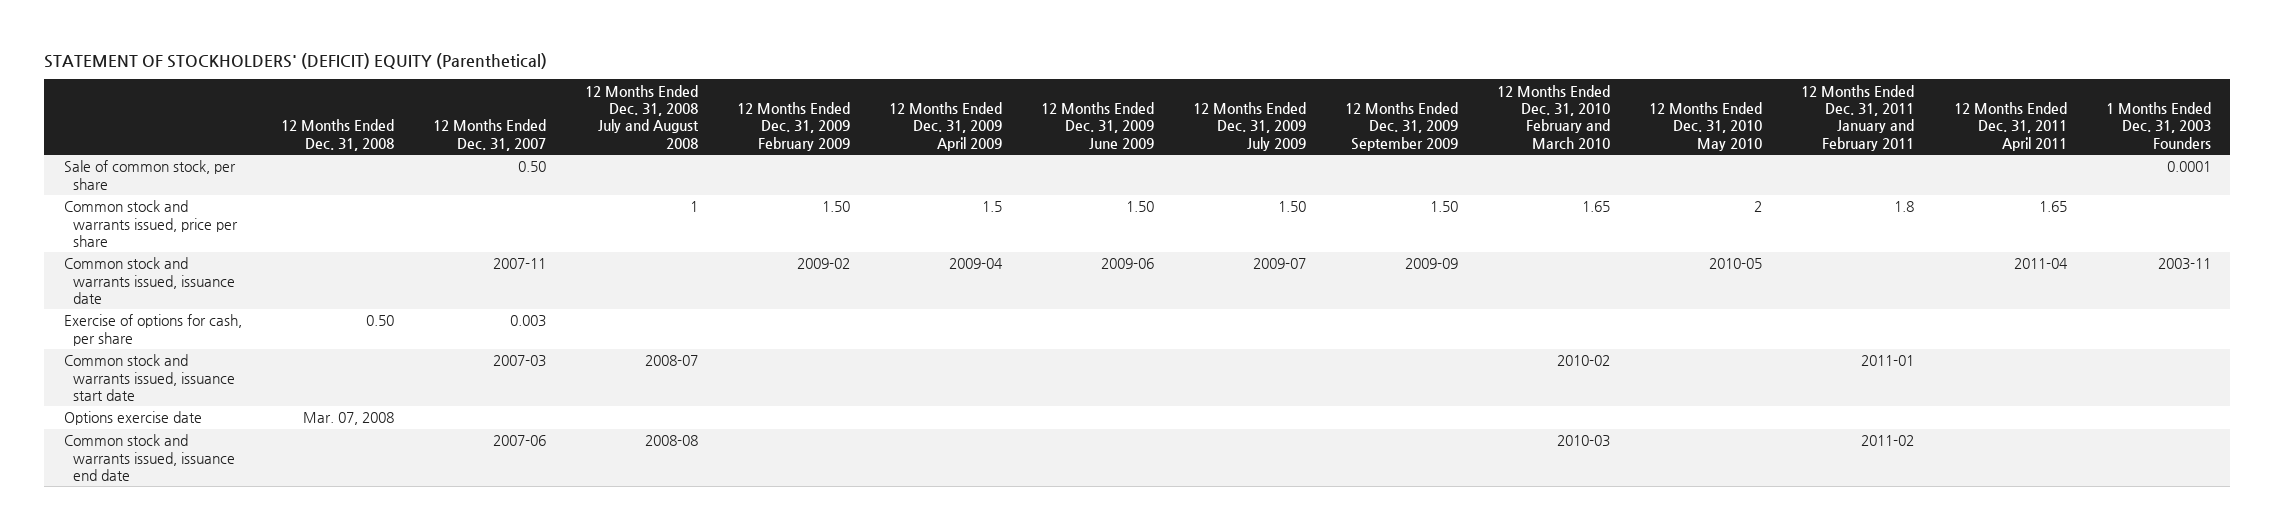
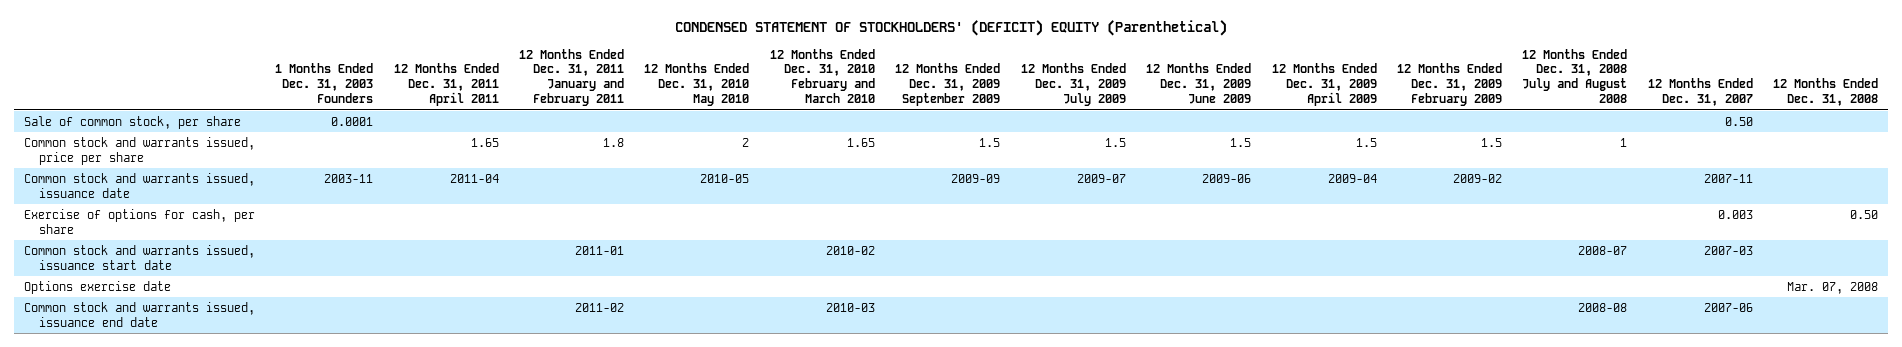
[44,52,548,69] STATEMENT OF STOCKHOLDERS' (DEFICIT) EQUITY (Parenthetical) -> [674,19,1227,36] CONDENSED STATEMENT OF STOCKHOLDERS' (DEFICIT) EQUITY (Parenthetical)
[821,201,850,213] 1.50 -> [1480,137,1502,147] 1.5
[1126,201,1155,213] 1.50 -> [1230,137,1252,147] 1.5
[1278,201,1307,213] 1.50 -> [1104,137,1126,147] 1.5
[1430,201,1459,213] 1.50 -> [979,137,1001,147] 1.5

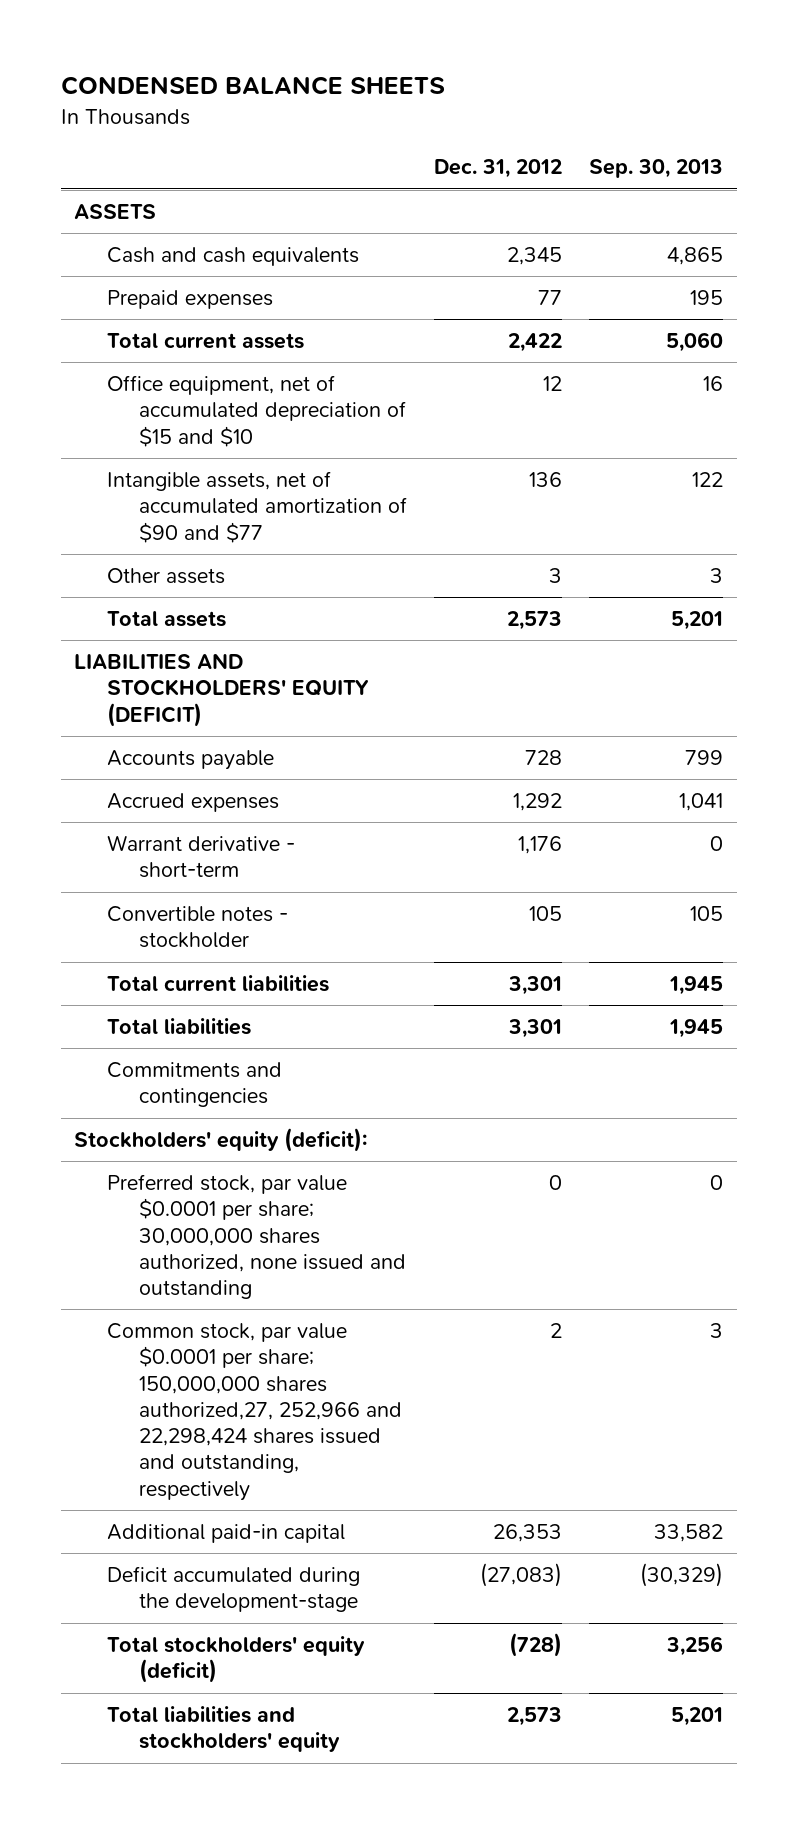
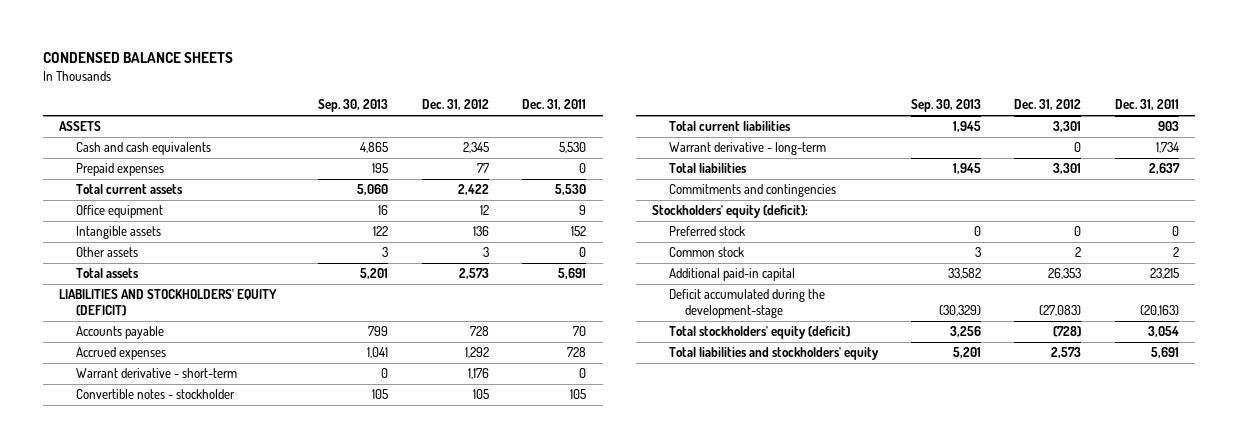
none -> [521,99,586,111] Dec. 31, 2011
[106,375,407,447] Office equipment, net of accumulated depreciation of $15 and $10 -> [75,205,163,219] Office equipment
[106,471,408,543] Intangible assets, net of accumulated amortization of $90 and $77 -> [75,226,161,240] Intangible assets
none -> [668,142,826,156] Warrant derivative - long-term
[106,1174,407,1300] Preferred stock, par value $0.0001 per share; 30,000,000 shares authorized, none issued and outstanding -> [668,226,745,237] Preferred stock
[106,1323,403,1501] Common stock, par value $0.0001 per share; 150,000,000 shares authorized,27, 252,966 and 22,298,424 shares issued and outstanding, respectively -> [668,247,744,258] Common stock

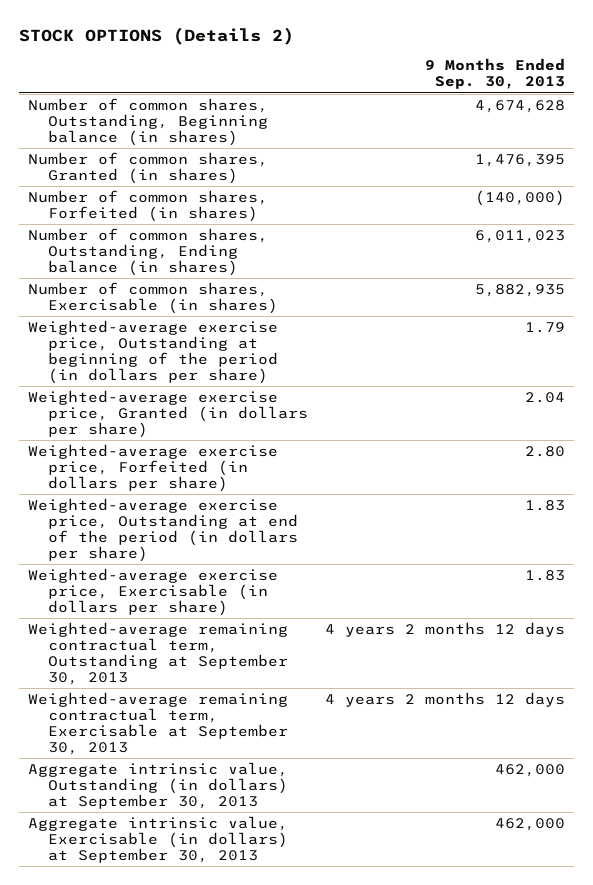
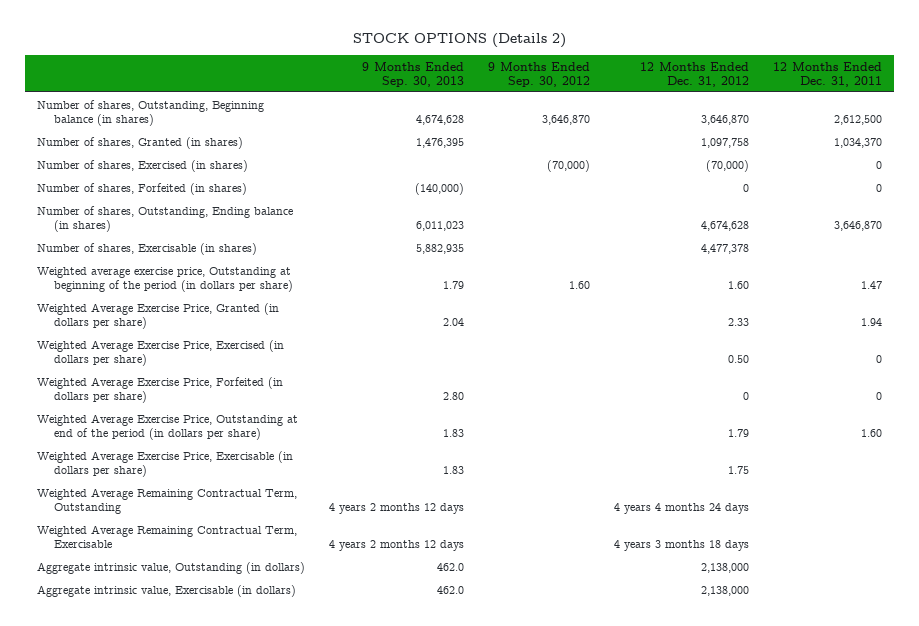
none -> [488,61,591,87] 9 Months Ended Sep. 30, 2012
none -> [640,61,750,87] 12 Months Ended Dec. 31, 2012
none -> [773,61,883,87] 12 Months Ended Dec. 31, 2011
[27,97,268,146] Number of common shares, Outstanding, Beginning balance (in shares) -> [36,99,264,126] Number of shares, Outstanding, Beginning balance (in shares)
[27,151,268,184] Number of common shares, Granted (in shares) -> [36,136,243,149] Number of shares, Granted (in shares)
none -> [36,159,248,172] Number of shares, Exercised (in shares)
[27,189,268,222] Number of common shares, Forfeited (in shares) -> [36,182,247,195] Number of shares, Forfeited (in shares)
[27,227,268,276] Number of common shares, Outstanding, Ending balance (in shares) -> [36,205,293,232] Number of shares, Outstanding, Ending balance (in shares)
[27,281,278,314] Number of common shares, Exercisable (in shares) -> [36,242,257,255] Number of shares, Exercisable (in shares)
[27,319,278,384] Weighted-average exercise price, Outstanding at beginning of the period (in dollars per share) -> [36,266,294,292] Weighted average exercise price, Outstanding at beginning of the period (in dollars per share)
[27,389,308,438] Weighted-average exercise price, Granted (in dollars per share) -> [36,302,279,329] Weighted Average Exercise Price, Granted (in dollars per share)
none -> [36,339,284,366] Weighted Average Exercise Price, Exercised (in dollars per share)
[27,443,278,492] Weighted-average exercise price, Forfeited (in dollars per share) -> [36,376,283,403] Weighted Average Exercise Price, Forfeited (in dollars per share)
[27,497,298,562] Weighted-average exercise price, Outstanding at end of the period (in dollars per share) -> [36,413,298,440] Weighted Average Exercise Price, Outstanding at end of the period (in dollars per share)
[27,567,278,616] Weighted-average exercise price, Exercisable (in dollars per share) -> [36,450,293,477] Weighted Average Exercise Price, Exercisable (in dollars per share)
[27,621,288,685] Weighted-average remaining contractual term, Outstanding at September 30, 2013 -> [36,487,297,514] Weighted Average Remaining Contractual Term, Outstanding
[27,691,288,755] Weighted-average remaining contractual term, Exercisable at September 30, 2013 -> [36,524,297,548] Weighted Average Remaining Contractual Term, Exercisable
[27,761,288,809] Aggregate intrinsic value, Outstanding (in dollars) at September 30, 2013 -> [36,561,305,574] Aggregate intrinsic value, Outstanding (in dollars)
[495,763,566,777] 462,000 -> [436,562,464,571] 462.0
[27,815,288,863] Aggregate intrinsic value, Exercisable (in dollars) at September 30, 2013 -> [36,584,296,597] Aggregate intrinsic value, Exercisable (in dollars)
[495,817,566,831] 462,000 -> [436,585,464,594] 462.0

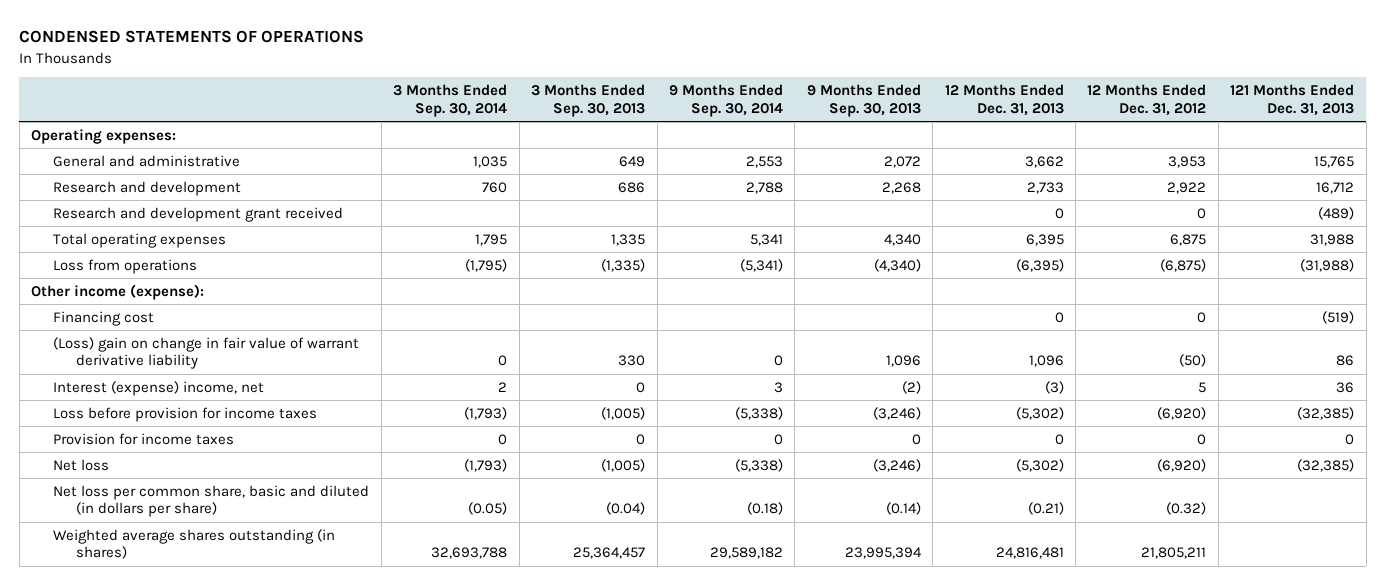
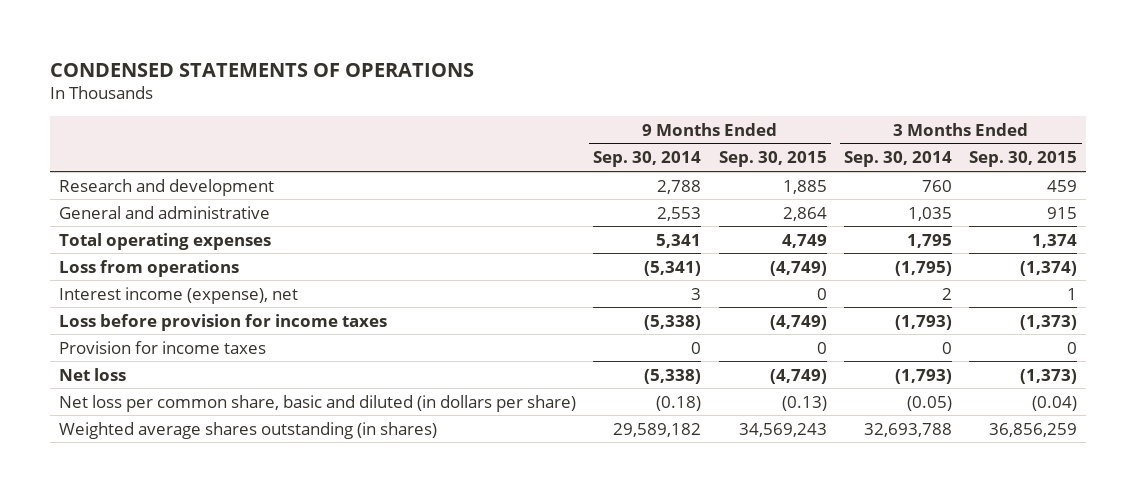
[531,84,646,117] 3 Months Ended Sep. 30, 2013 -> none
[806,84,921,117] 9 Months Ended Sep. 30, 2013 -> none
[944,84,1064,116] 12 Months Ended Dec. 31, 2013 -> none
[1087,84,1207,116] 12 Months Ended Dec. 31, 2012 -> none
[1230,84,1355,116] 121 Months Ended Dec. 31, 2013 -> none
none -> [718,151,827,168] Sep. 30, 2015
none -> [969,151,1078,168] Sep. 30, 2015
[31,128,177,144] Operating expenses: -> none
[53,206,344,222] Research and development grant received -> none
[53,154,241,167] General and administrative -> [59,205,271,219] General and administrative
[31,283,205,300] Other income (expense): -> none
[53,310,155,326] Financing cost -> none
[53,336,360,370] (Loss) gain on change in fair value of warrant derivative liability -> none
[53,380,265,396] Interest (expense) income, net -> [59,286,299,304] Interest income (expense), net

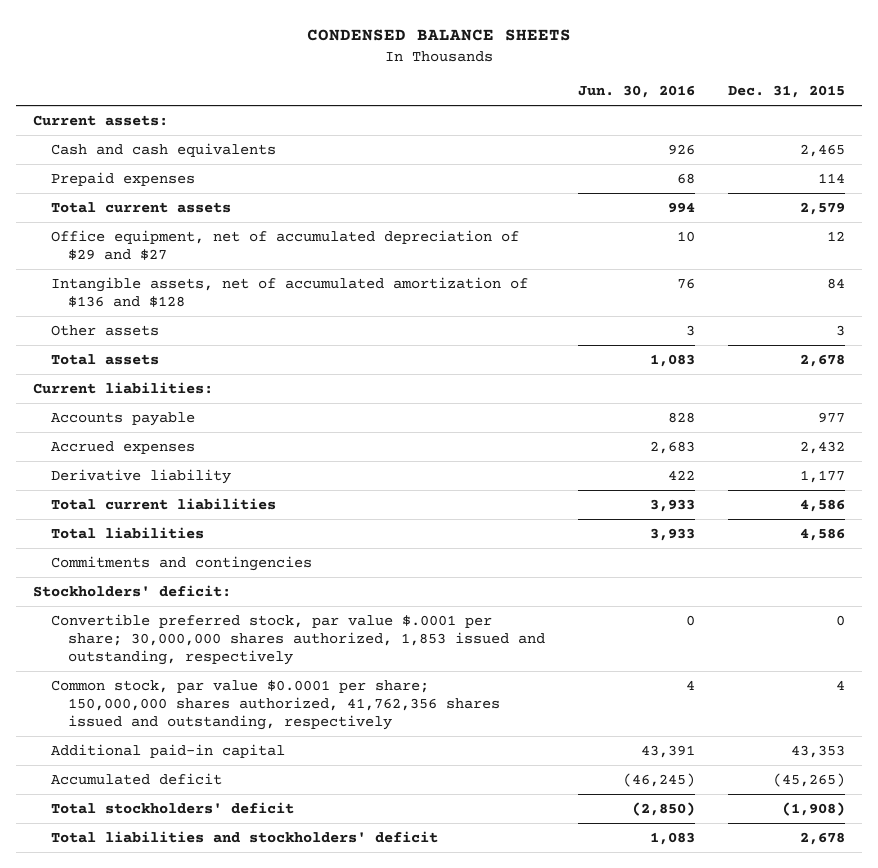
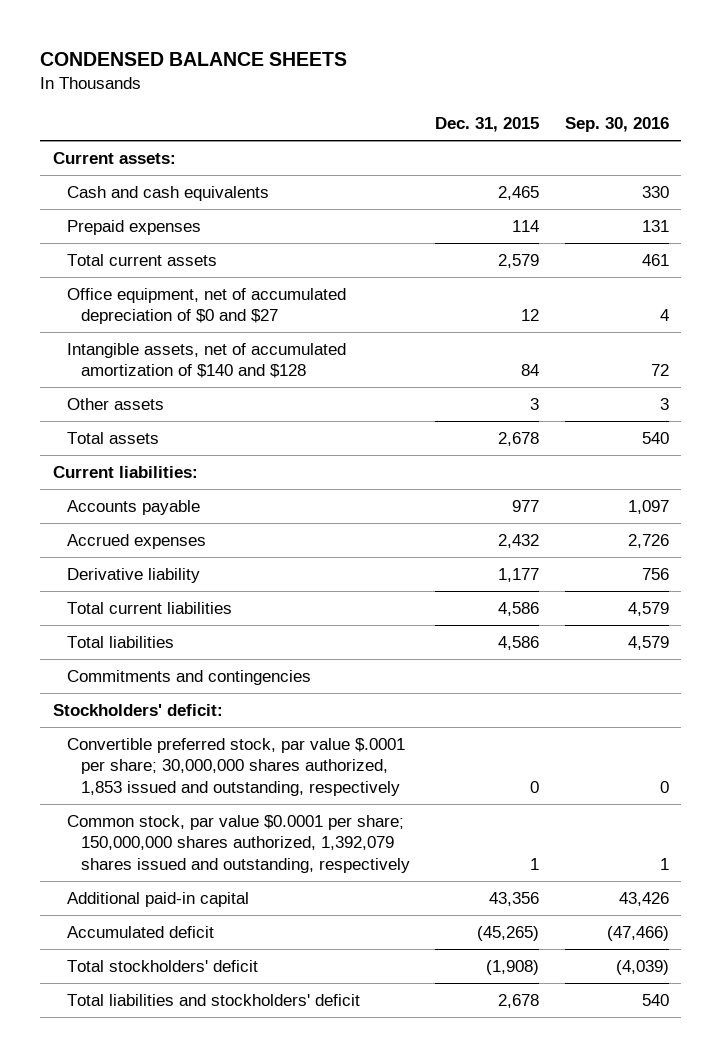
[578,85,696,99] Jun. 30, 2016 -> none
none -> [564,117,669,133] Sep. 30, 2016
[50,229,519,260] Office equipment, net of accumulated depreciation of $29 and $27 -> [66,287,346,325] Office equipment, net of accumulated depreciation of $0 and $27
[50,276,528,307] Intangible assets, net of accumulated amortization of $136 and $128 -> [66,342,346,379] Intangible assets, net of accumulated amortization of $140 and $128
[50,679,501,730] Common stock, par value $0.0001 per share; 150,000,000 shares authorized, 41,762,356 shares issued and outstanding, respectively -> [66,814,410,873] Common stock, par value $0.0001 per share; 150,000,000 shares authorized, 1,392,079 shares issued and outstanding, respectively
[836,679,846,690] 4 -> [530,857,540,870] 1
[791,744,846,758] 43,353 -> [489,891,540,906] 43,356

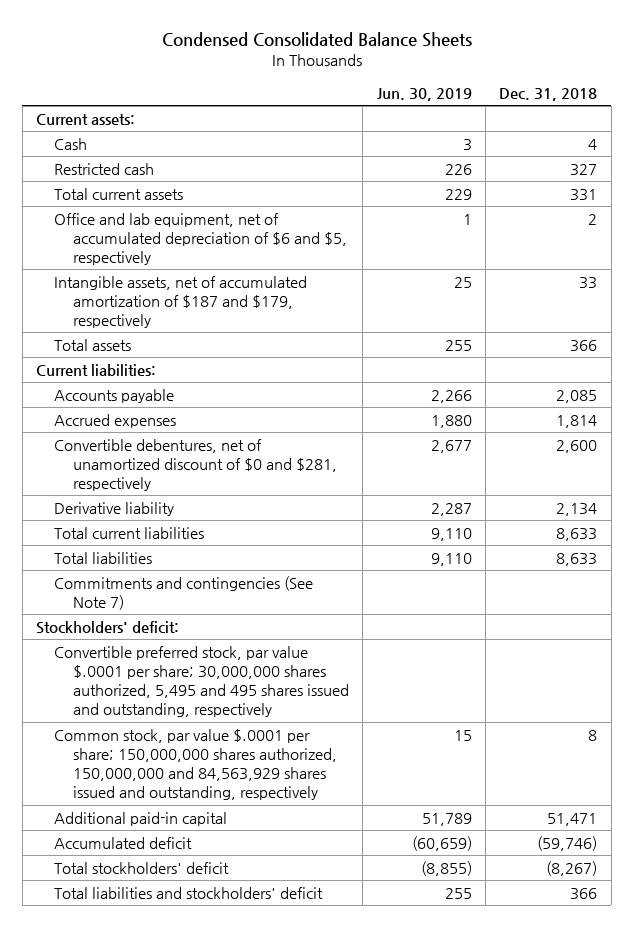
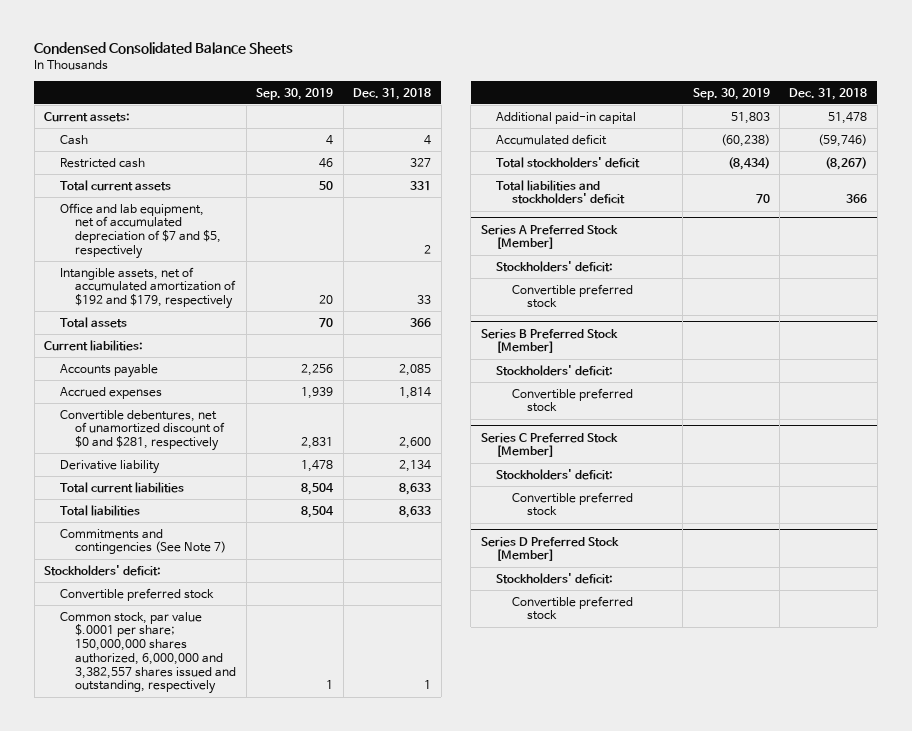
[376,88,472,102] Jun. 30, 2019 -> none
none -> [256,87,334,100] Sep. 30, 2019
[54,212,347,266] Office and lab equipment, net of accumulated depreciation of $6 and $5, respectively -> [59,202,222,259] Office and lab equipment, net of accumulated depreciation of $7 and $5, respectively
[54,275,308,329] Intangible assets, net of accumulated amortization of $187 and $179, respectively -> [59,266,237,310] Intangible assets, net of accumulated amortization of $192 and $179, respectively
[54,645,349,718] Convertible preferred stock, par value $.0001 per share; 30,000,000 shares authorized, 5,495 and 495 shares issued and outstanding, respectively -> [59,587,214,601] Convertible preferred stock
[54,728,337,801] Common stock, par value $.0001 per share; 150,000,000 shares authorized, 150,000,000 and 84,563,929 shares issued and outstanding, respectively -> [59,611,237,695] Common stock, par value $.0001 per share; 150,000,000 shares authorized, 6,000,000 and 3,382,557 shares issued and outstanding, respectively
[588,729,598,741] 8 -> [424,680,432,690] 1
[547,812,598,826] 51,471 -> [828,111,868,124] 51,478
none -> [480,224,618,250] Series A Preferred Stock [Member]
none -> [496,260,614,272] Stockholders' deficit:
none -> [511,283,633,309] Convertible preferred stock
none -> [480,328,618,354] Series B Preferred Stock [Member]
none -> [496,364,614,376] Stockholders' deficit:
none -> [511,387,633,413] Convertible preferred stock
none -> [480,432,618,458] Series C Preferred Stock [Member]
none -> [496,468,614,480] Stockholders' deficit:
none -> [511,491,633,517] Convertible preferred stock
none -> [480,536,619,562] Series D Preferred Stock [Member]
none -> [496,572,614,584] Stockholders' deficit:
none -> [511,595,633,621] Convertible preferred stock

